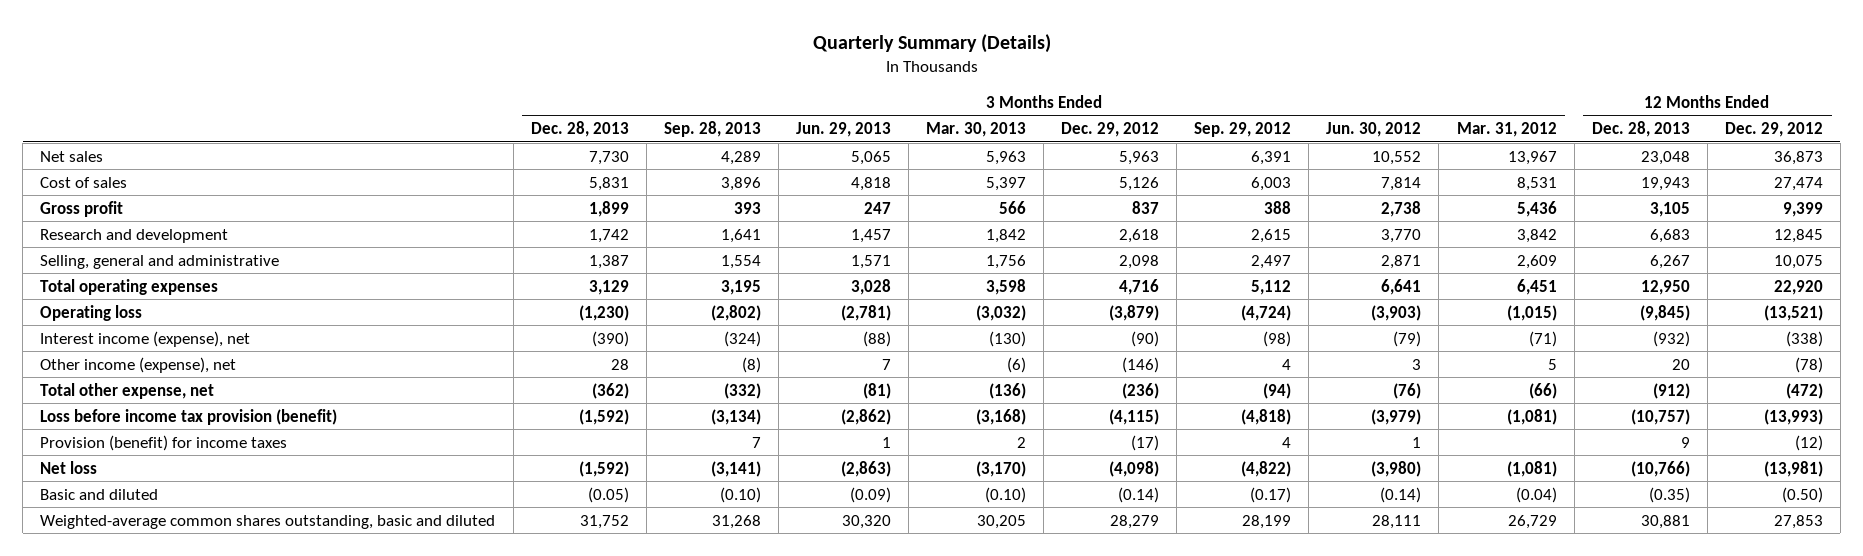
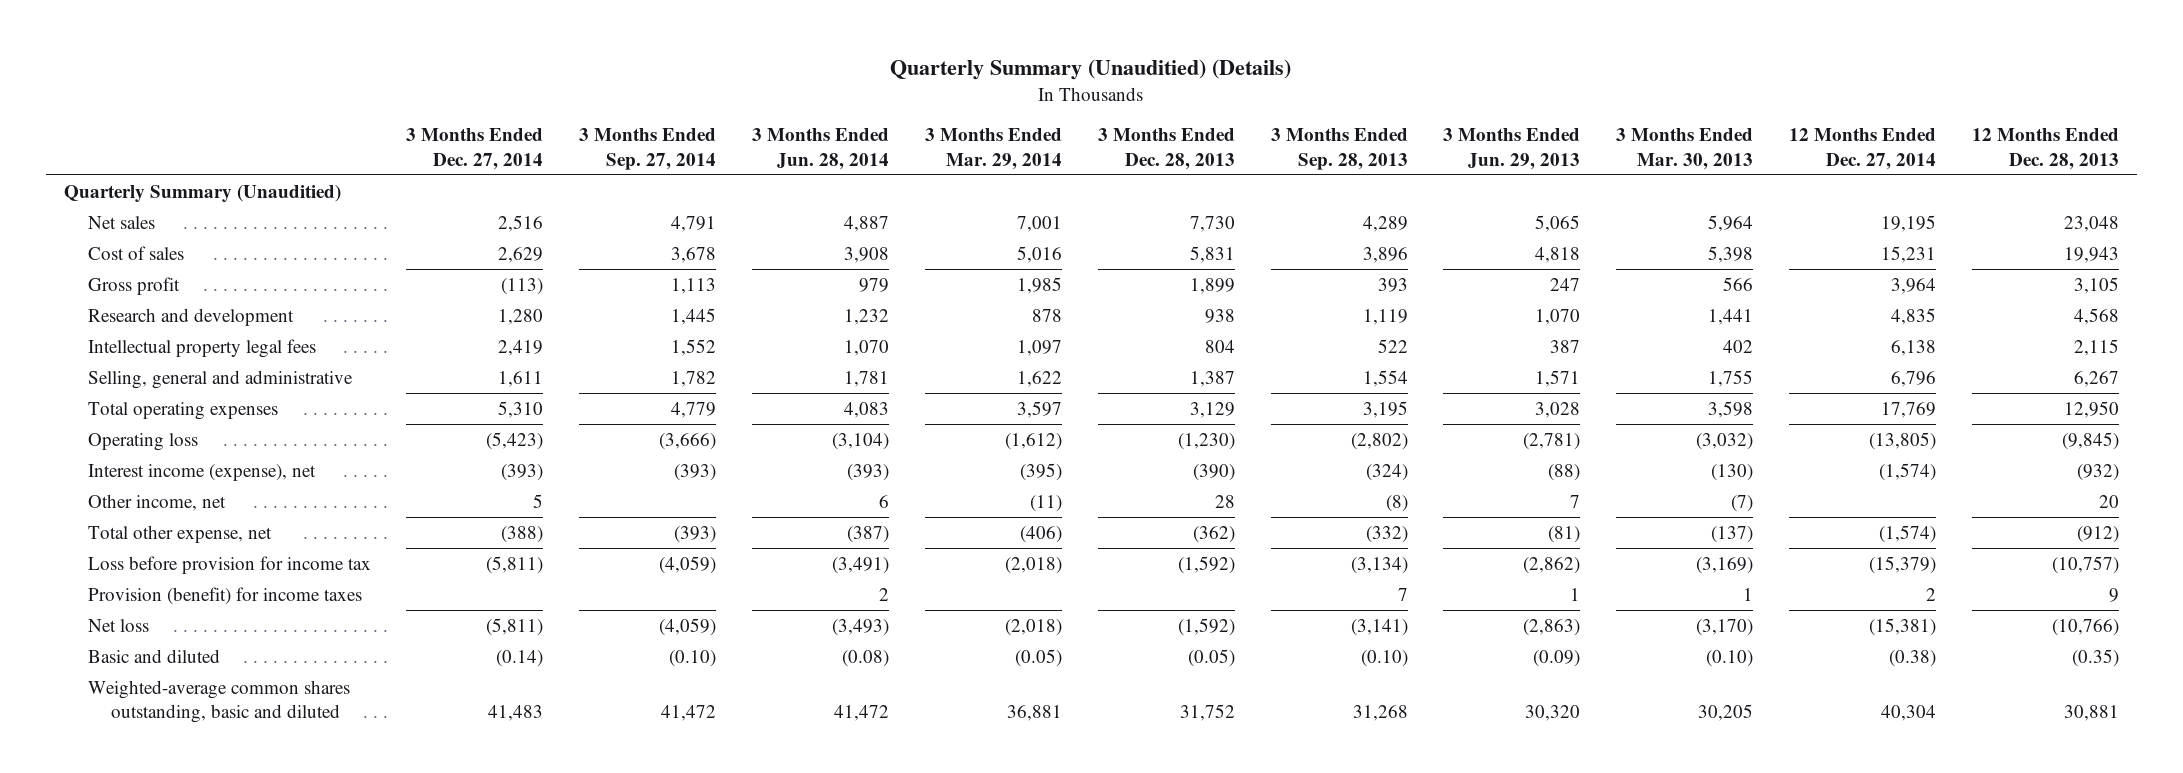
[812,34,1051,54] Quarterly Summary (Details) -> [890,59,1292,81] Quarterly Summary (Unauditied) (Details)
[1061,122,1160,138] Dec. 29, 2012 -> none
[1194,122,1292,138] Sep. 29, 2012 -> none
[1326,122,1422,138] Jun. 30, 2012 -> none
[1456,122,1557,138] Mar. 31, 2012 -> none
[1724,122,1823,138] Dec. 29, 2012 -> none
none -> [406,128,544,170] 3 Months Ended Dec. 27, 2014
none -> [579,128,717,170] 3 Months Ended Sep. 27, 2014
none -> [752,128,890,170] 3 Months Ended Jun. 28, 2014
none -> [924,128,1062,170] 3 Months Ended Mar. 29, 2014
none -> [1789,128,1937,170] 12 Months Ended Dec. 27, 2014
none -> [63,184,341,202] Quarterly Summary (Unauditied)
[986,150,1027,165] 5,963 -> [1708,214,1754,232] 5,964
[986,176,1027,191] 5,397 -> [1708,245,1754,263] 5,398
[588,228,629,243] 1,742 -> [1204,308,1235,323] 938
[720,228,761,243] 1,641 -> [1362,308,1408,325] 1,119
[850,228,891,243] 1,457 -> [1535,308,1581,325] 1,070
[986,228,1027,243] 1,842 -> [1708,308,1754,325] 1,441
[1649,228,1690,243] 6,683 -> [2073,307,2119,325] 4,568
none -> [87,338,316,358] Intellectual property legal fees
[986,254,1027,269] 1,756 -> [1708,369,1754,387] 1,755
[40,356,237,373] Other income (expense), net -> [87,493,226,511] Other income, net
[1007,356,1027,373] (6) -> [1731,494,1754,512] (7)
[989,382,1027,399] (136) -> [1711,525,1754,543] (137)
[40,408,338,425] Loss before income tax provision (benefit) -> [87,555,371,574] Loss before provision for income tax
[976,408,1027,425] (3,168) -> [1696,556,1754,574] (3,169)
[1017,436,1027,448] 2 -> [1743,587,1754,601] 1

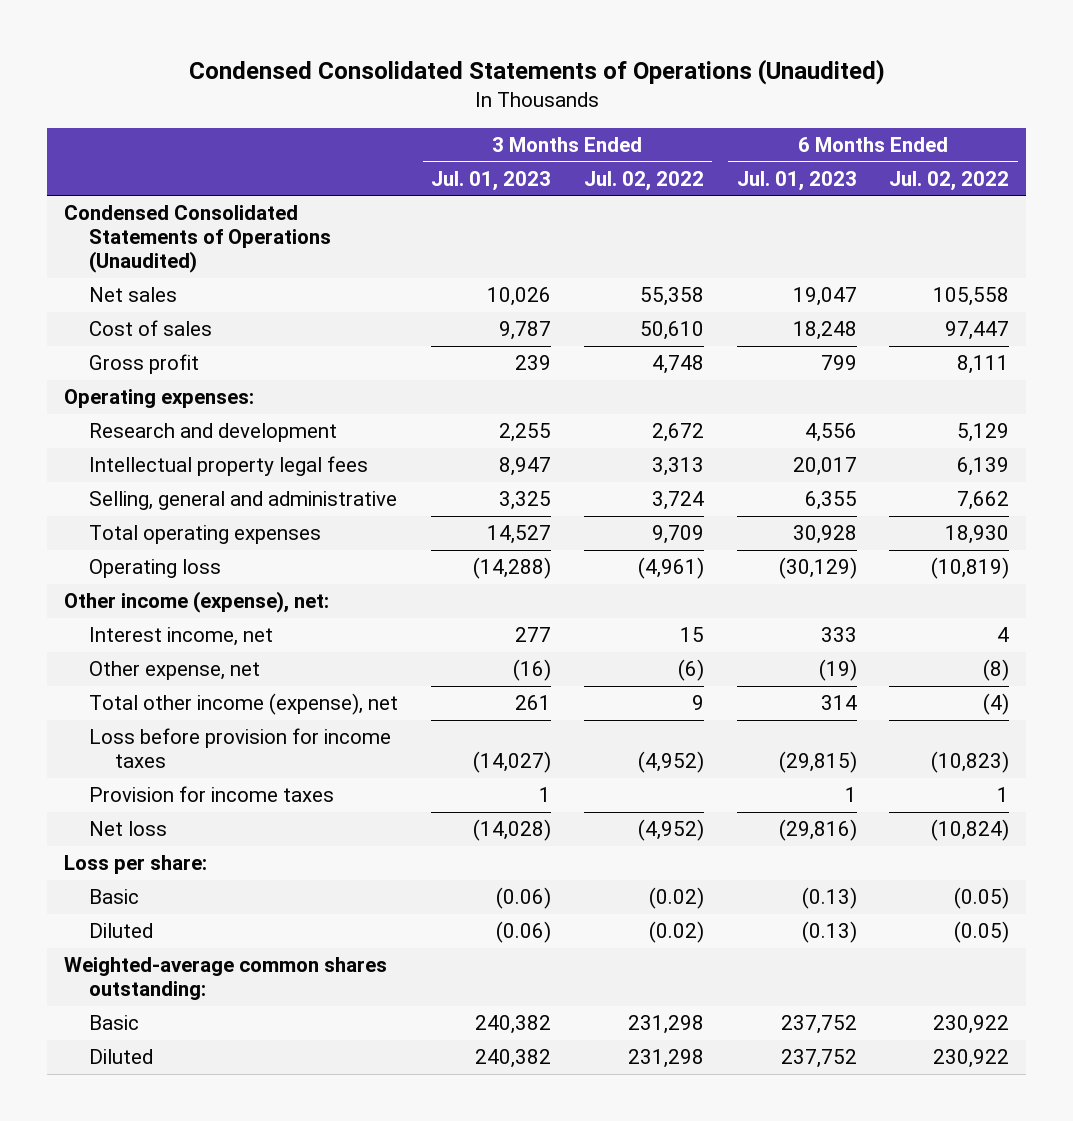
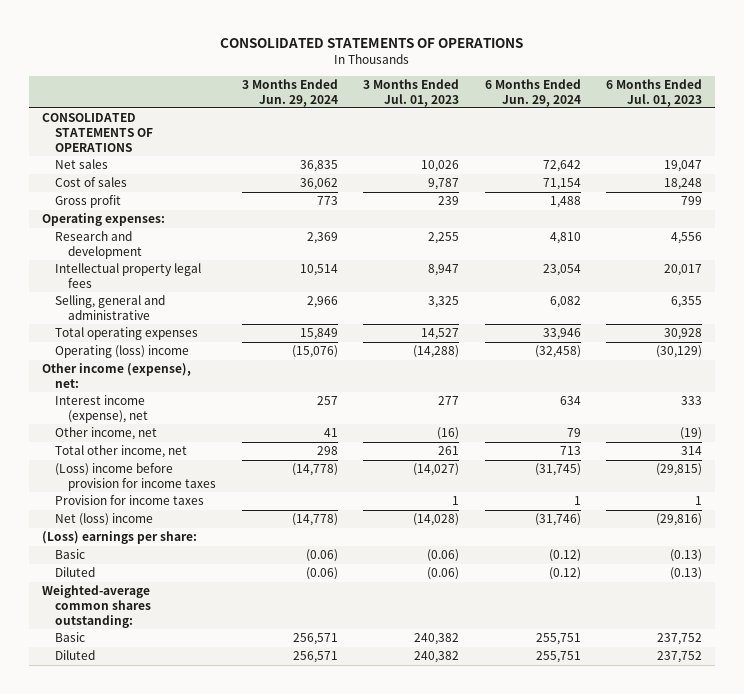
[188,59,885,86] Condensed Consolidated Statements of Operations (Unaudited) -> [219,37,523,48] CONSOLIDATED STATEMENTS OF OPERATIONS
[583,170,704,191] Jul. 02, 2022 -> none
[889,170,1010,191] Jul. 02, 2022 -> none
none -> [241,78,338,107] 3 Months Ended Jun. 29, 2024
none -> [484,78,581,107] 6 Months Ended Jun. 29, 2024
[63,205,332,274] Condensed Consolidated Statements of Operations (Unaudited) -> [41,113,153,152] CONSOLIDATED STATEMENTS OF OPERATIONS
[89,559,222,579] Operating loss -> [54,345,189,359] Operating (loss) income
[89,627,274,647] Interest income, net -> [54,395,149,423] Interest income (expense), net
[89,661,261,681] Other expense, net -> [54,427,157,441] Other income, net
[89,693,399,716] Total other income (expense), net -> [54,445,187,459] Total other income, net
[89,728,392,769] Loss before provision for income taxes -> [54,463,217,491] (Loss) income before provision for income taxes
[89,821,168,837] Net loss -> [54,513,153,527] Net (loss) income
[63,855,207,875] Loss per share: -> [41,531,197,545] (Loss) earnings per share:

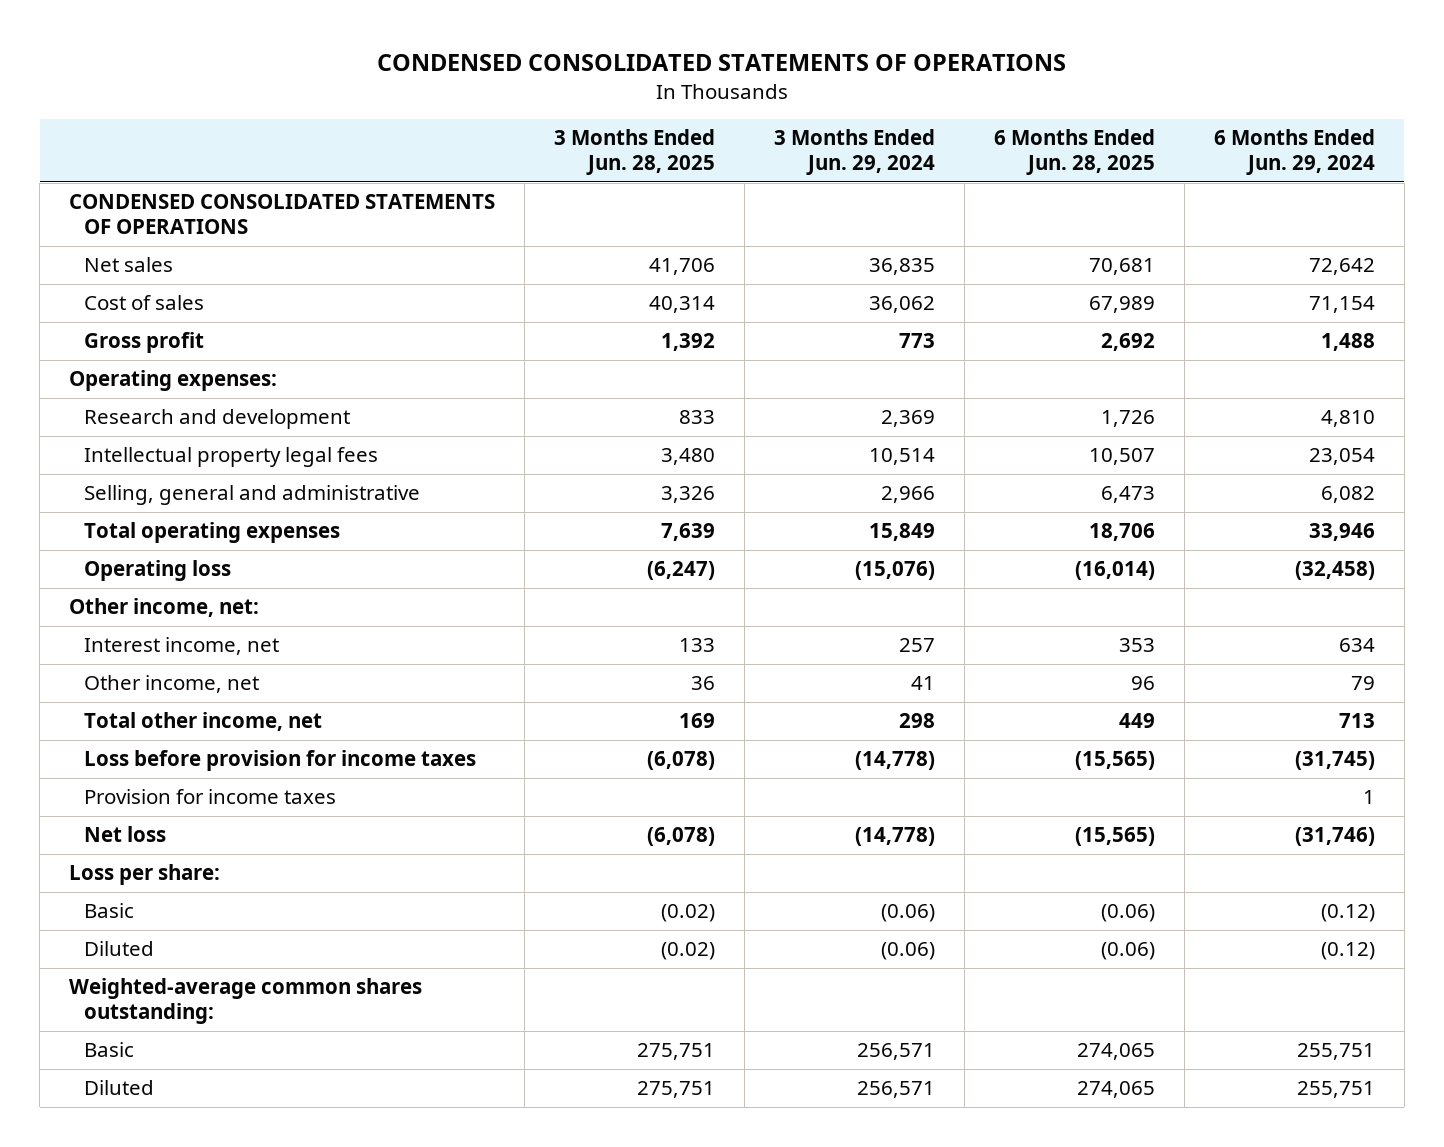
[219,37,523,48] CONSOLIDATED STATEMENTS OF OPERATIONS -> [377,54,1067,72] CONDENSED CONSOLIDATED STATEMENTS OF OPERATIONS
[363,78,460,107] 3 Months Ended Jul. 01, 2023 -> none
[606,78,703,107] 6 Months Ended Jul. 01, 2023 -> none
none -> [554,129,716,175] 3 Months Ended Jun. 28, 2025
none -> [993,129,1155,175] 6 Months Ended Jun. 28, 2025
[41,113,153,152] CONSOLIDATED STATEMENTS OF OPERATIONS -> [69,194,496,234] CONDENSED CONSOLIDATED STATEMENTS OF OPERATIONS
[54,345,189,359] Operating (loss) income -> [83,560,231,582] Operating loss
[41,363,191,388] Other income (expense), net: -> [69,598,260,618] Other income, net:
[54,395,149,423] Interest income (expense), net -> [83,637,279,656] Interest income, net
[54,463,217,491] (Loss) income before provision for income taxes -> [83,750,476,772] Loss before provision for income taxes
[54,513,153,527] Net (loss) income -> [83,826,166,843] Net loss
[41,531,197,545] (Loss) earnings per share: -> [69,864,221,886] Loss per share:

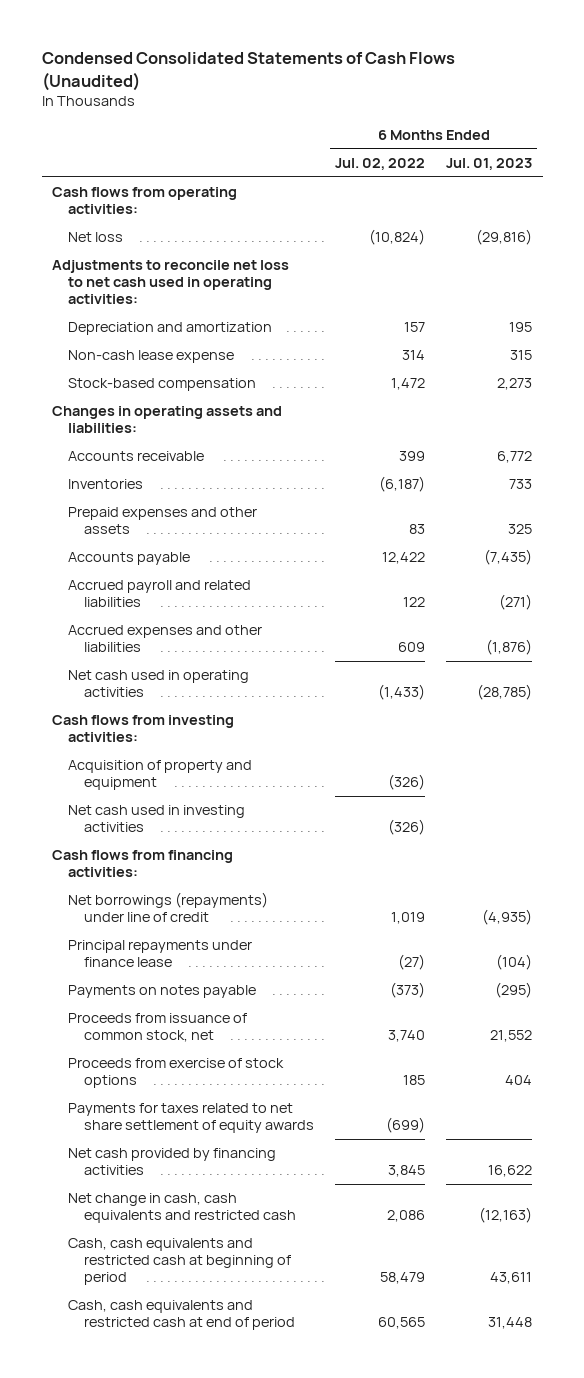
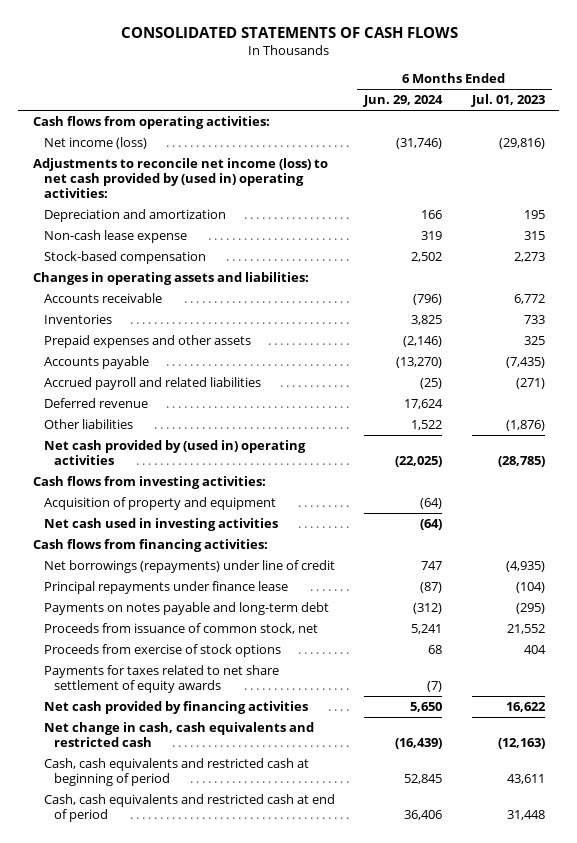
[41,52,455,91] Condensed Consolidated Statements of Cash Flows (Unaudited) -> [120,26,458,38] CONSOLIDATED STATEMENTS OF CASH FLOWS
[335,158,426,171] Jul. 02, 2022 -> none
none -> [363,95,444,108] Jun. 29, 2024
[68,232,124,243] Net loss -> [43,137,147,150] Net income (loss)
[52,260,290,304] Adjustments to reconcile net loss to net cash used in operating activities: -> [32,158,328,198] Adjustments to reconcile net income (loss) to net cash provided by (used in) operating activities:
none -> [43,398,148,409] Deferred revenue
[68,625,263,653] Accrued expenses and other liabilities -> [43,419,133,430] Other liabilities
[68,670,250,698] Net cash used in operating activities -> [43,440,306,466] Net cash provided by (used in) operating activities
[68,985,257,999] Payments on notes payable -> [43,602,329,616] Payments on notes payable and long-term debt

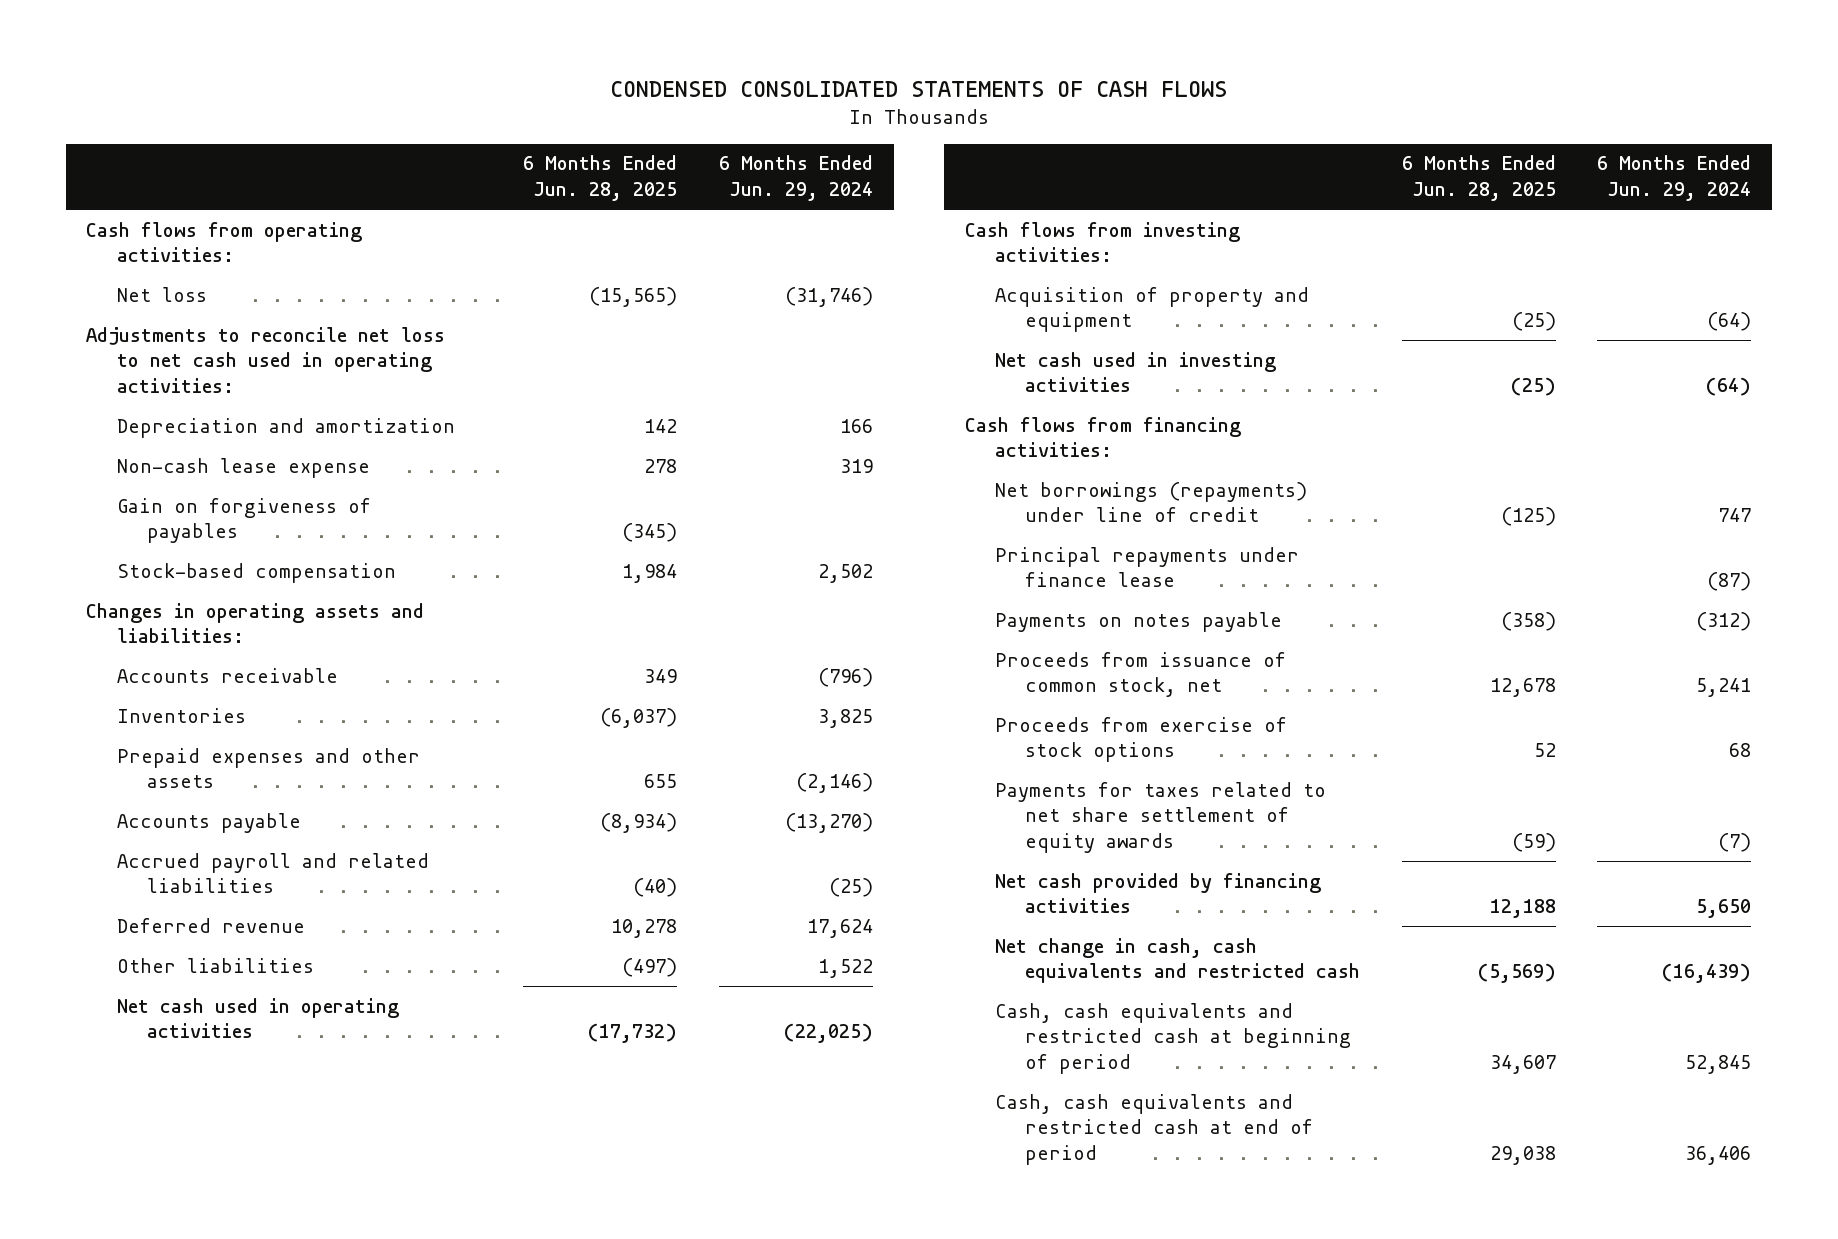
[120,26,458,38] CONSOLIDATED STATEMENTS OF CASH FLOWS -> [609,80,1227,97] CONDENSED CONSOLIDATED STATEMENTS OF CASH FLOWS
[470,94,545,108] Jul. 01, 2023 -> none
none -> [523,155,678,202] 6 Months Ended Jun. 28, 2025
[43,137,147,150] Net income (loss) -> [116,286,207,302] Net loss
[32,158,328,198] Adjustments to reconcile net income (loss) to net cash provided by (used in) operating activities: -> [86,326,446,394] Adjustments to reconcile net loss to net cash used in operating activities:
none -> [116,497,371,544] Gain on forgiveness of payables
[43,440,306,466] Net cash provided by (used in) operating activities -> [116,997,399,1039] Net cash used in operating activities
[43,602,329,616] Payments on notes payable and long-term debt -> [994,611,1282,632] Payments on notes payable

